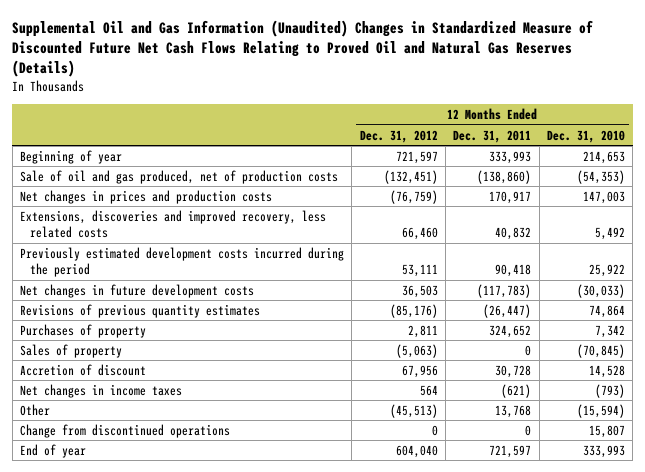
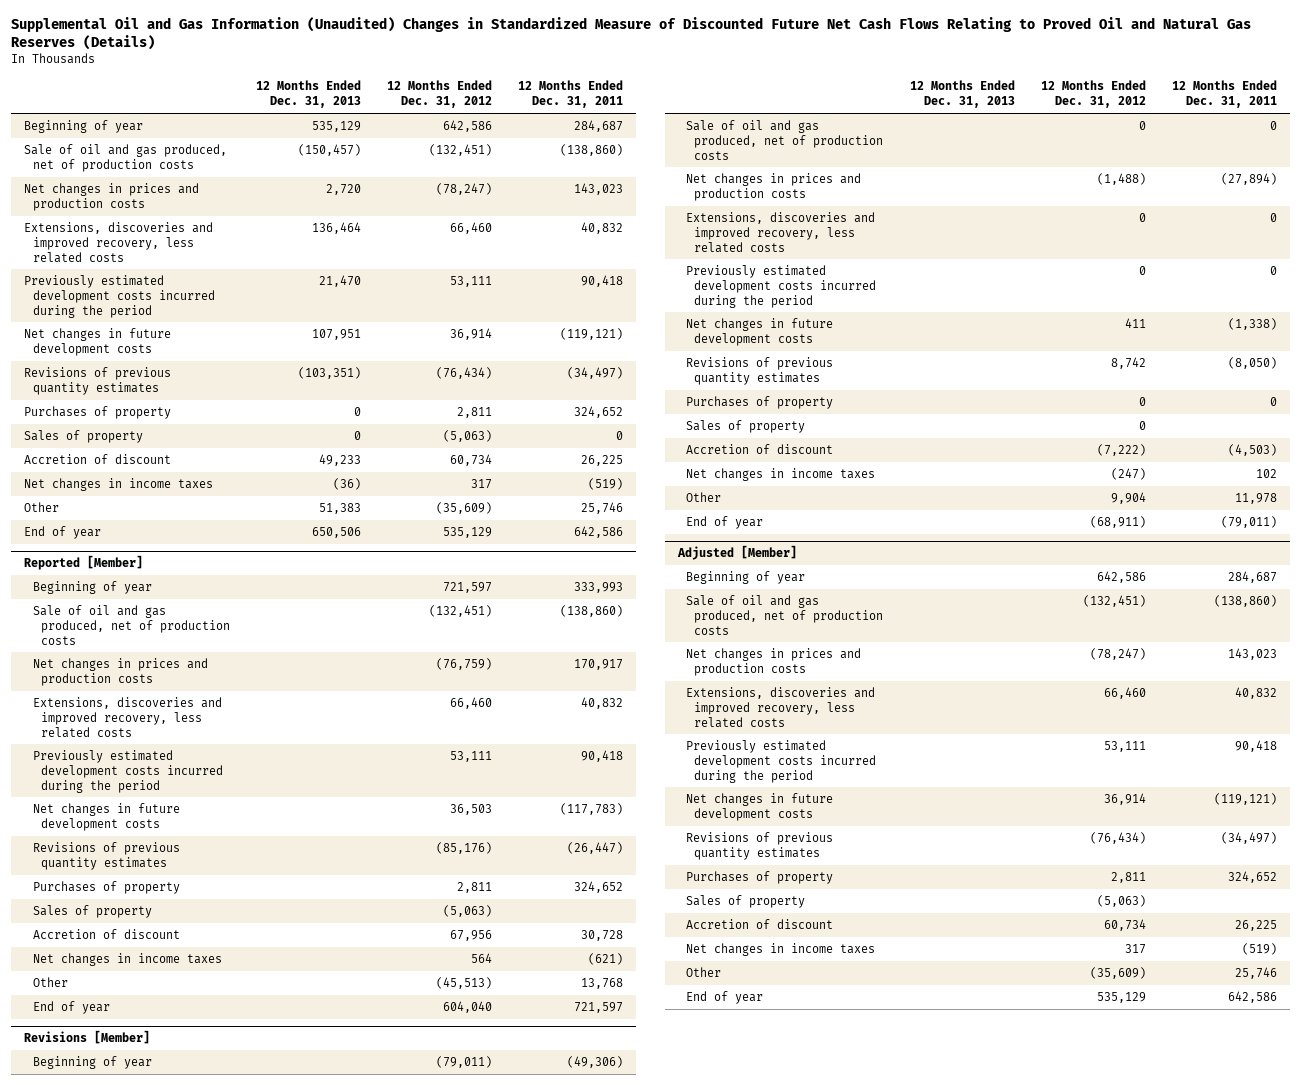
[547,129,626,143] Dec. 31, 2010 -> none
none -> [255,80,361,109] 12 Months Ended Dec. 31, 2013
none -> [24,119,144,133] Beginning of year
none -> [24,143,228,172] Sale of oil and gas produced, net of production costs
none -> [24,182,200,211] Net changes in prices and production costs
none -> [24,221,214,263] Extensions, discoveries and improved recovery, less related costs
none -> [24,274,215,318] Previously estimated development costs incurred during the period
none -> [24,327,172,356] Net changes in future development costs
none -> [24,366,172,395] Revisions of previous quantity estimates
none -> [24,405,172,419] Purchases of property
[20,343,123,358] Sales of property -> [24,429,144,443] Sales of property
none -> [24,453,172,464] Accretion of discount
none -> [24,477,214,491] Net changes in income taxes
none -> [24,501,60,512] Other
none -> [24,525,102,539] End of year
none -> [24,555,144,571] Reported [Member]
none -> [32,904,152,918] Sales of property
[20,423,231,438] Change from discontinued operations -> none
none -> [24,1030,151,1045] Revisions [Member]
none -> [32,1055,152,1069] Beginning of year
none -> [686,119,884,160] Sale of oil and gas produced, net of production costs
none -> [686,172,862,201] Net changes in prices and production costs
none -> [686,211,876,253] Extensions, discoveries and improved recovery, less related costs
none -> [686,264,877,308] Previously estimated development costs incurred during the period
none -> [686,317,834,346] Net changes in future development costs
none -> [686,356,834,385] Revisions of previous quantity estimates
none -> [686,395,834,409] Purchases of property
none -> [686,419,806,433] Sales of property
none -> [686,443,834,454] Accretion of discount
none -> [686,467,876,481] Net changes in income taxes
none -> [686,491,722,502] Other
none -> [686,515,764,529] End of year
none -> [676,545,797,561] Adjusted [Member]
none -> [686,570,806,584] Beginning of year
none -> [686,594,884,635] Sale of oil and gas produced, net of production costs
none -> [686,647,862,676] Net changes in prices and production costs
none -> [686,686,876,728] Extensions, discoveries and improved recovery, less related costs
none -> [686,739,877,783] Previously estimated development costs incurred during the period
none -> [686,792,834,821] Net changes in future development costs
none -> [686,831,834,860] Revisions of previous quantity estimates
none -> [686,870,834,884] Purchases of property
none -> [686,894,806,908] Sales of property
none -> [686,918,834,929] Accretion of discount
none -> [686,942,876,956] Net changes in income taxes
none -> [686,966,722,977] Other
none -> [686,990,764,1004] End of year

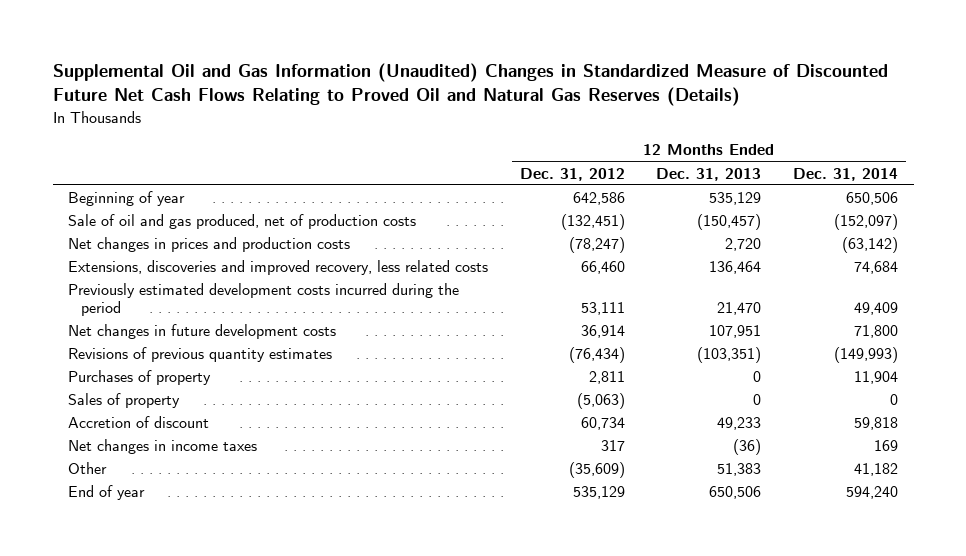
[517,80,623,109] 12 Months Ended Dec. 31, 2011 -> none
none -> [792,167,898,181] Dec. 31, 2014
[24,555,144,571] Reported [Member] -> none
[32,580,152,594] Beginning of year -> none
[32,604,230,645] Sale of oil and gas produced, net of production costs -> none
[32,657,208,686] Net changes in prices and production costs -> none
[32,696,222,738] Extensions, discoveries and improved recovery, less related costs -> none
[32,749,223,793] Previously estimated development costs incurred during the period -> none
[32,802,180,831] Net changes in future development costs -> none
[32,841,180,870] Revisions of previous quantity estimates -> none
[32,880,180,894] Purchases of property -> none
[32,904,152,918] Sales of property -> none
[32,928,180,939] Accretion of discount -> none
[32,952,222,966] Net changes in income taxes -> none
[32,976,68,987] Other -> none
[32,1000,110,1014] End of year -> none
[24,1030,151,1045] Revisions [Member] -> none
[32,1055,152,1069] Beginning of year -> none
[686,119,884,160] Sale of oil and gas produced, net of production costs -> none
[686,172,862,201] Net changes in prices and production costs -> none
[686,211,876,253] Extensions, discoveries and improved recovery, less related costs -> none
[686,264,877,308] Previously estimated development costs incurred during the period -> none
[686,317,834,346] Net changes in future development costs -> none
[686,356,834,385] Revisions of previous quantity estimates -> none
[686,395,834,409] Purchases of property -> none
[686,419,806,433] Sales of property -> none
[686,443,834,454] Accretion of discount -> none
[686,467,876,481] Net changes in income taxes -> none
[686,491,722,502] Other -> none
[686,515,764,529] End of year -> none
[676,545,797,561] Adjusted [Member] -> none
[686,570,806,584] Beginning of year -> none
[686,594,884,635] Sale of oil and gas produced, net of production costs -> none
[686,647,862,676] Net changes in prices and production costs -> none
[686,686,876,728] Extensions, discoveries and improved recovery, less related costs -> none
[686,739,877,783] Previously estimated development costs incurred during the period -> none
[686,792,834,821] Net changes in future development costs -> none
[686,831,834,860] Revisions of previous quantity estimates -> none
[686,870,834,884] Purchases of property -> none
[686,894,806,908] Sales of property -> none
[686,918,834,929] Accretion of discount -> none
[686,942,876,956] Net changes in income taxes -> none
[686,966,722,977] Other -> none
[686,990,764,1004] End of year -> none

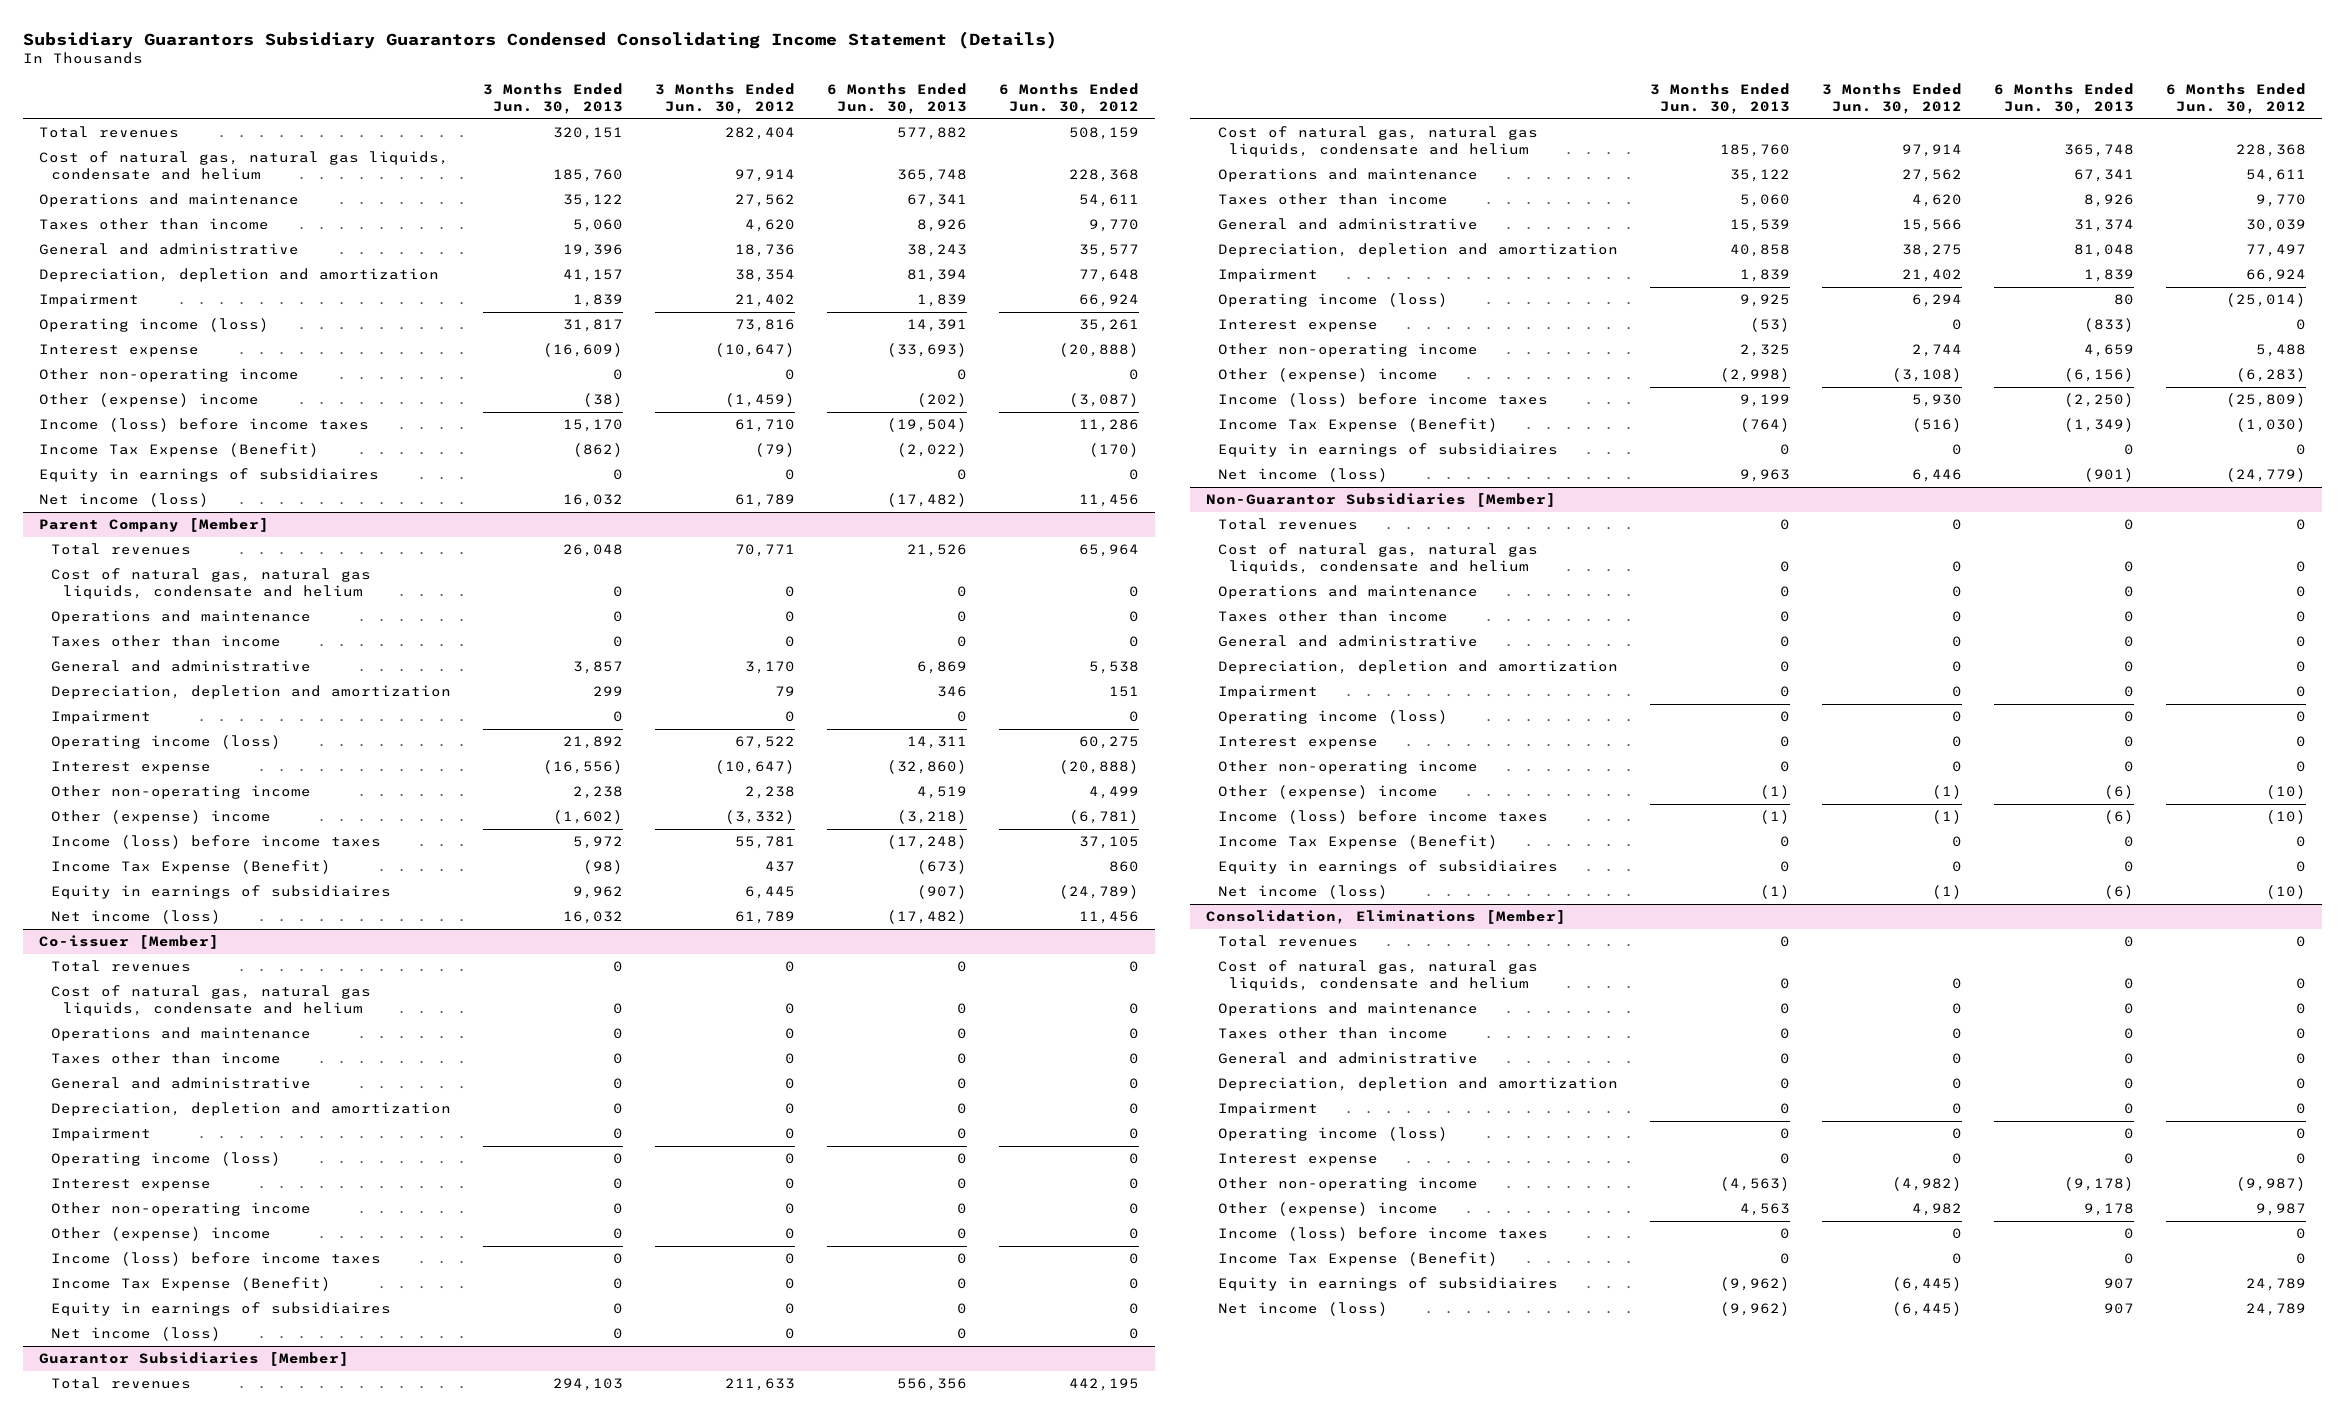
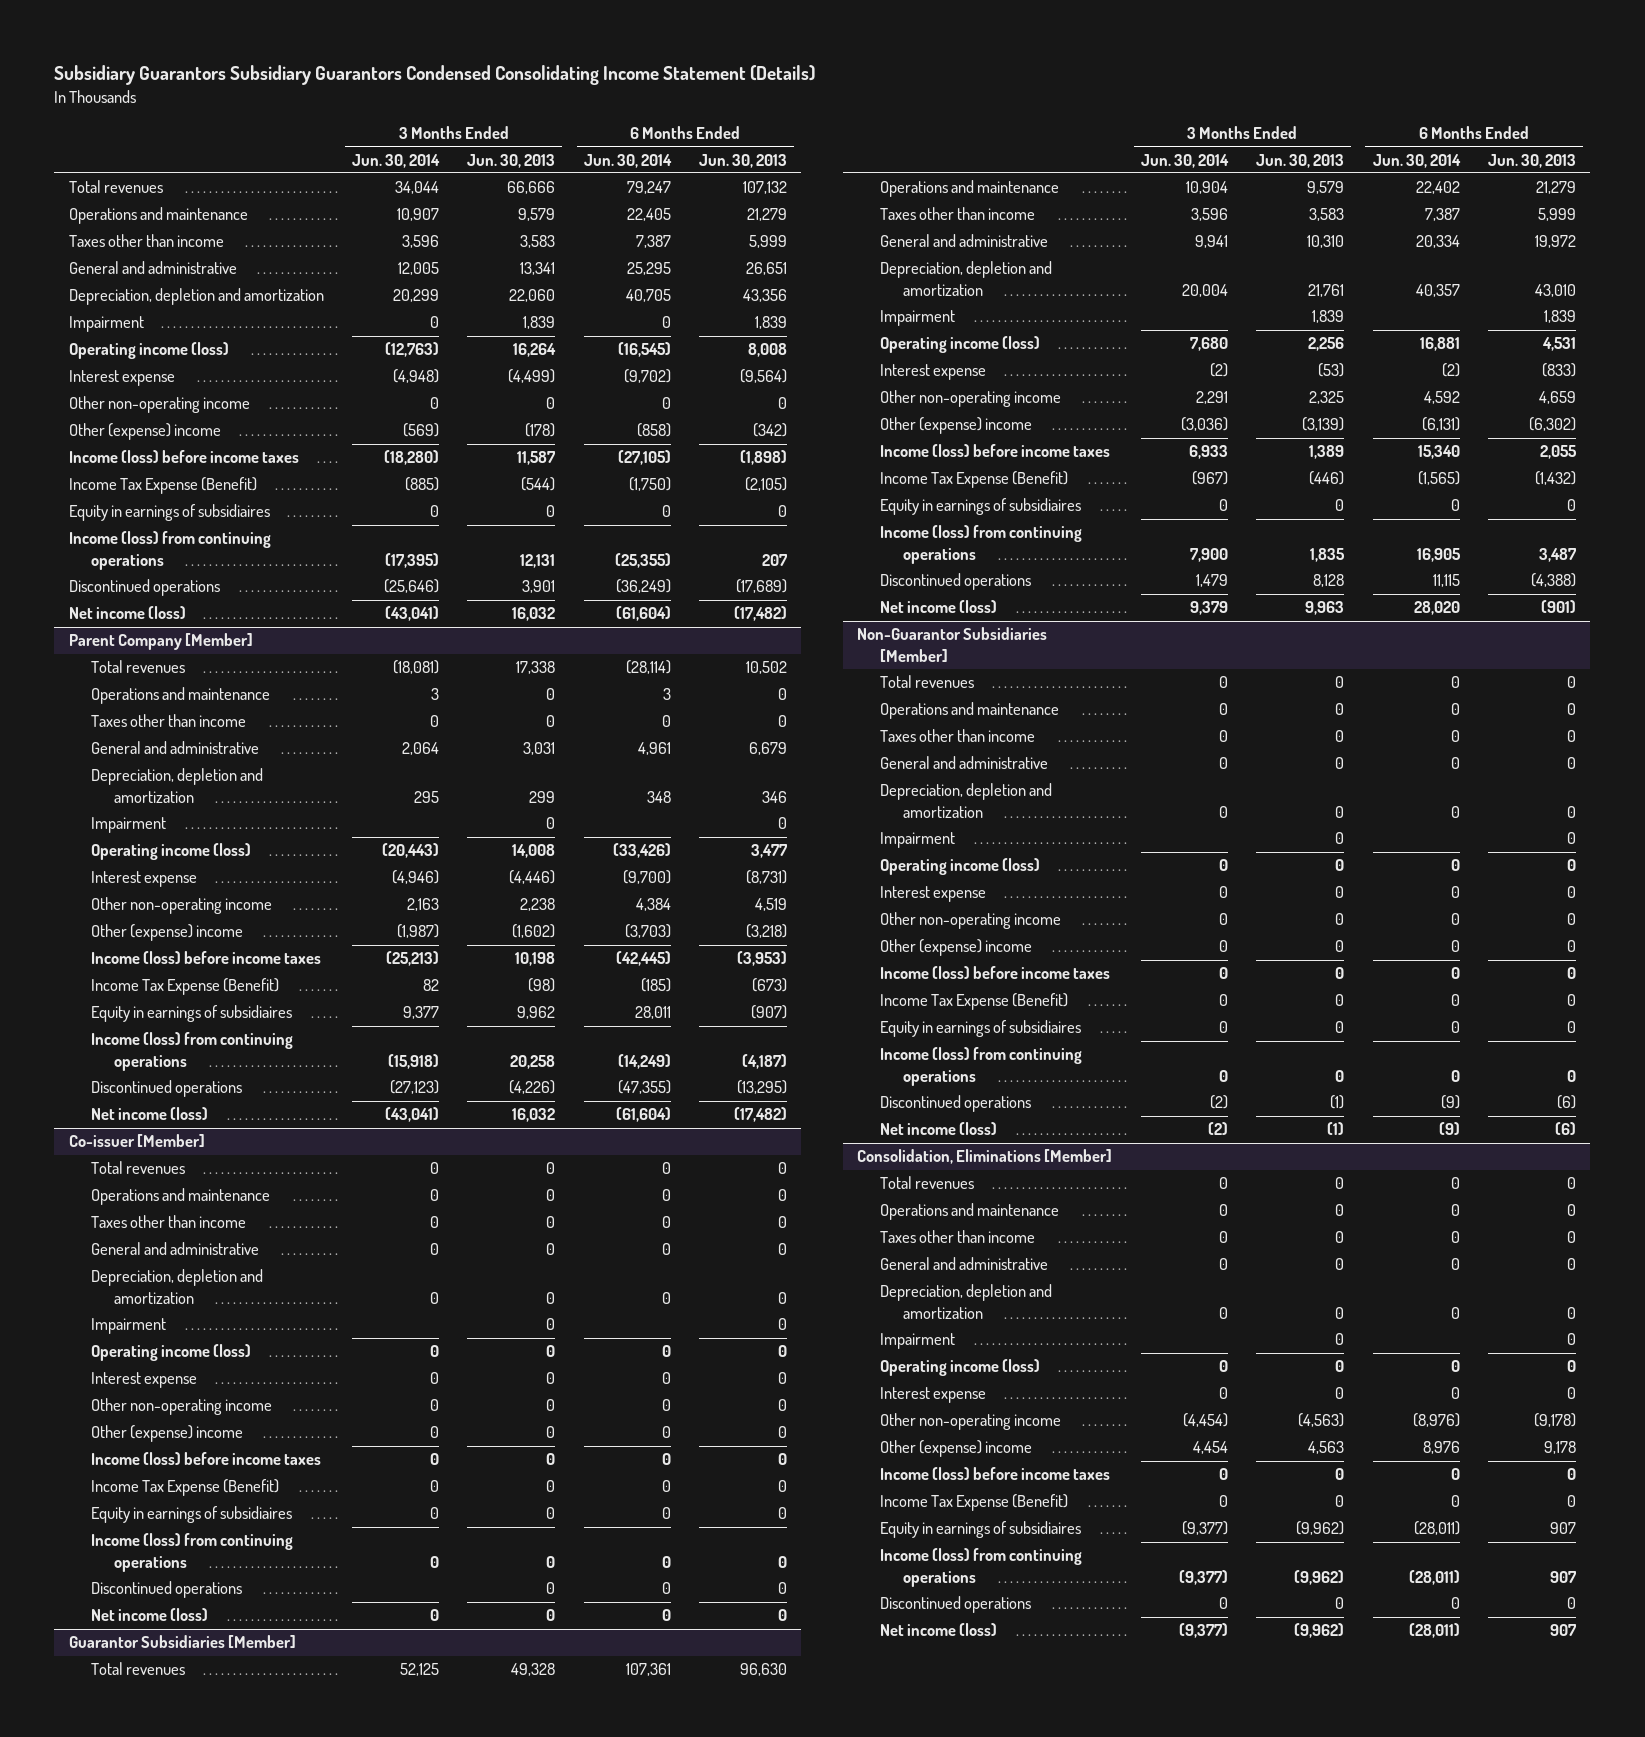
[655,83,796,115] 3 Months Ended Jun. 30, 2012 -> none
[999,83,1140,115] 6 Months Ended Jun. 30, 2012 -> none
none -> [351,153,440,168] Jun. 30, 2014
none -> [583,153,672,168] Jun. 30, 2014
[39,151,450,181] Cost of natural gas, natural gas liquids, condensate and helium -> none
[553,127,624,141] 320,151 -> [507,181,556,195] 66,666
[897,127,968,141] 577,882 -> [743,181,788,195] 107,132
[563,194,624,208] 35,122 -> [518,208,556,222] 9,579
[907,194,968,208] 67,341 -> [747,208,788,222] 21,279
[573,219,624,233] 5,060 -> [520,235,556,249] 3,583
[917,219,968,233] 8,926 -> [749,235,788,249] 5,999
[563,244,624,258] 19,396 -> [520,262,556,276] 13,341
[907,244,968,258] 38,243 -> [746,262,788,276] 26,651
[563,269,624,283] 41,157 -> [509,289,556,303] 22,060
[907,269,968,283] 81,394 -> [743,289,788,303] 43,356
[563,319,624,333] 31,817 -> [513,343,557,358] 16,264
[907,319,968,333] 14,391 -> [748,343,788,358] 8,008
[543,343,624,358] (16,609) -> [508,369,556,384] (4,499)
[887,343,968,358] (33,693) -> [740,369,788,384] (9,564)
[583,393,624,408] (38) -> [525,423,556,438] (178)
[917,393,968,408] (202) -> [753,423,788,438] (342)
[563,419,624,433] 15,170 -> [517,451,557,466] 11,587
[887,418,968,433] (19,504) -> [740,450,788,466] (1,898)
[573,443,624,458] (862) -> [521,477,556,492] (544)
[897,443,968,458] (2,022) -> [745,477,788,492] (2,105)
none -> [68,531,271,570] Income (loss) from continuing operations
none -> [68,579,220,597] Discontinued operations
[51,568,372,600] Cost of natural gas, natural gas liquids, condensate and helium -> none
[563,544,624,558] 26,048 -> [516,661,556,675] 17,338
[907,544,968,558] 21,526 -> [746,661,788,675] 10,502
[573,661,624,675] 3,857 -> [523,742,556,756] 3,031
[917,661,968,675] 6,869 -> [749,742,788,756] 6,679
[563,736,624,750] 21,892 -> [512,844,556,859] 14,008
[907,736,968,750] 14,311 -> [751,844,789,859] 3,477
[543,760,624,775] (16,556) -> [509,870,556,885] (4,446)
[887,760,968,775] (32,860) -> [746,870,788,885] (8,731)
[573,836,624,850] 5,972 -> [515,952,556,967] 10,198
[887,835,968,850] (17,248) -> [737,951,788,967] (3,953)
none -> [91,1032,294,1071] Income (loss) from continuing operations
none -> [91,1080,243,1098] Discontinued operations
[51,985,372,1017] Cost of natural gas, natural gas liquids, condensate and helium -> none
none -> [91,1533,294,1572] Income (loss) from continuing operations
none -> [91,1581,243,1599] Discontinued operations
[1217,126,1538,158] Cost of natural gas, natural gas liquids, condensate and helium -> none
[553,1378,624,1392] 294,103 -> [511,1663,556,1677] 49,328
[897,1378,968,1392] 556,356 -> [740,1663,788,1677] 96,630
[1729,169,1790,183] 35,122 -> [1307,181,1345,195] 9,579
[2073,169,2134,183] 67,341 -> [1535,181,1576,195] 21,279
[1739,194,1790,208] 5,060 -> [1309,208,1345,222] 3,583
[2083,194,2134,208] 8,926 -> [1537,208,1576,222] 5,999
[1729,219,1790,233] 15,539 -> [1307,235,1345,249] 10,310
[2073,219,2134,233] 31,374 -> [1534,235,1576,249] 19,972
[1729,244,1790,258] 40,858 -> [1308,283,1345,297] 21,761
[2073,244,2134,258] 81,048 -> [1534,283,1576,297] 43,010
[1739,294,1790,308] 9,925 -> [1308,337,1345,352] 2,256
[2113,294,2134,306] 80 -> [1541,337,1576,352] 4,531
[1719,368,1790,383] (2,998) -> [1302,417,1345,432] (3,139)
[2063,368,2134,383] (6,156) -> [1528,417,1576,432] (6,302)
[1739,394,1790,408] 9,199 -> [1309,445,1345,460] 1,389
[2063,393,2134,408] (2,250) -> [1539,445,1577,460] 2,055
[1739,418,1790,433] (764) -> [1309,471,1345,486] (446)
[2063,418,2134,433] (1,349) -> [1534,471,1576,486] (1,432)
none -> [879,525,1082,564] Income (loss) from continuing operations
none -> [879,573,1031,591] Discontinued operations
[1217,543,1538,575] Cost of natural gas, natural gas liquids, condensate and helium -> none
[1759,785,1790,800] (1) -> [1335,940,1345,953] 0
[2103,785,2134,800] (6) -> [1566,940,1576,953] 0
[1759,810,1790,825] (1) -> [1335,967,1345,980] 0
[2103,810,2134,825] (6) -> [1566,967,1576,980] 0
none -> [879,1047,1082,1086] Income (loss) from continuing operations
none -> [879,1095,1031,1113] Discontinued operations
[1217,960,1538,992] Cost of natural gas, natural gas liquids, condensate and helium -> none
none -> [879,1548,1082,1587] Income (loss) from continuing operations
none -> [879,1596,1031,1614] Discontinued operations

